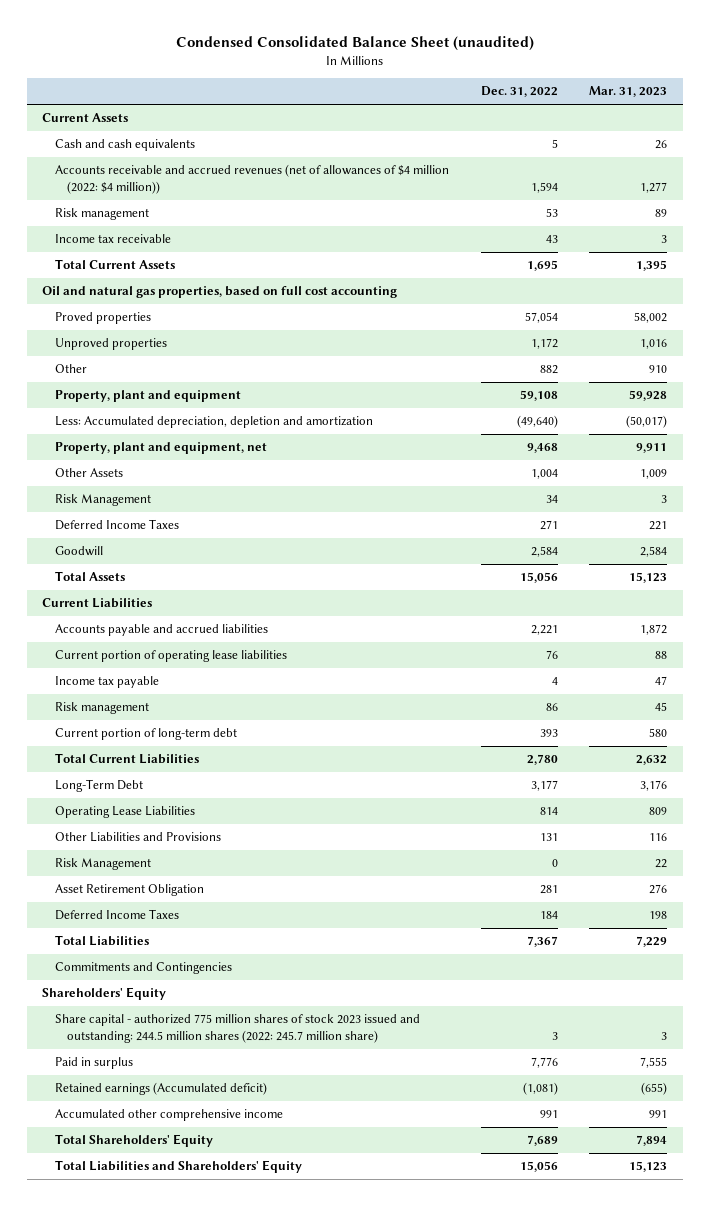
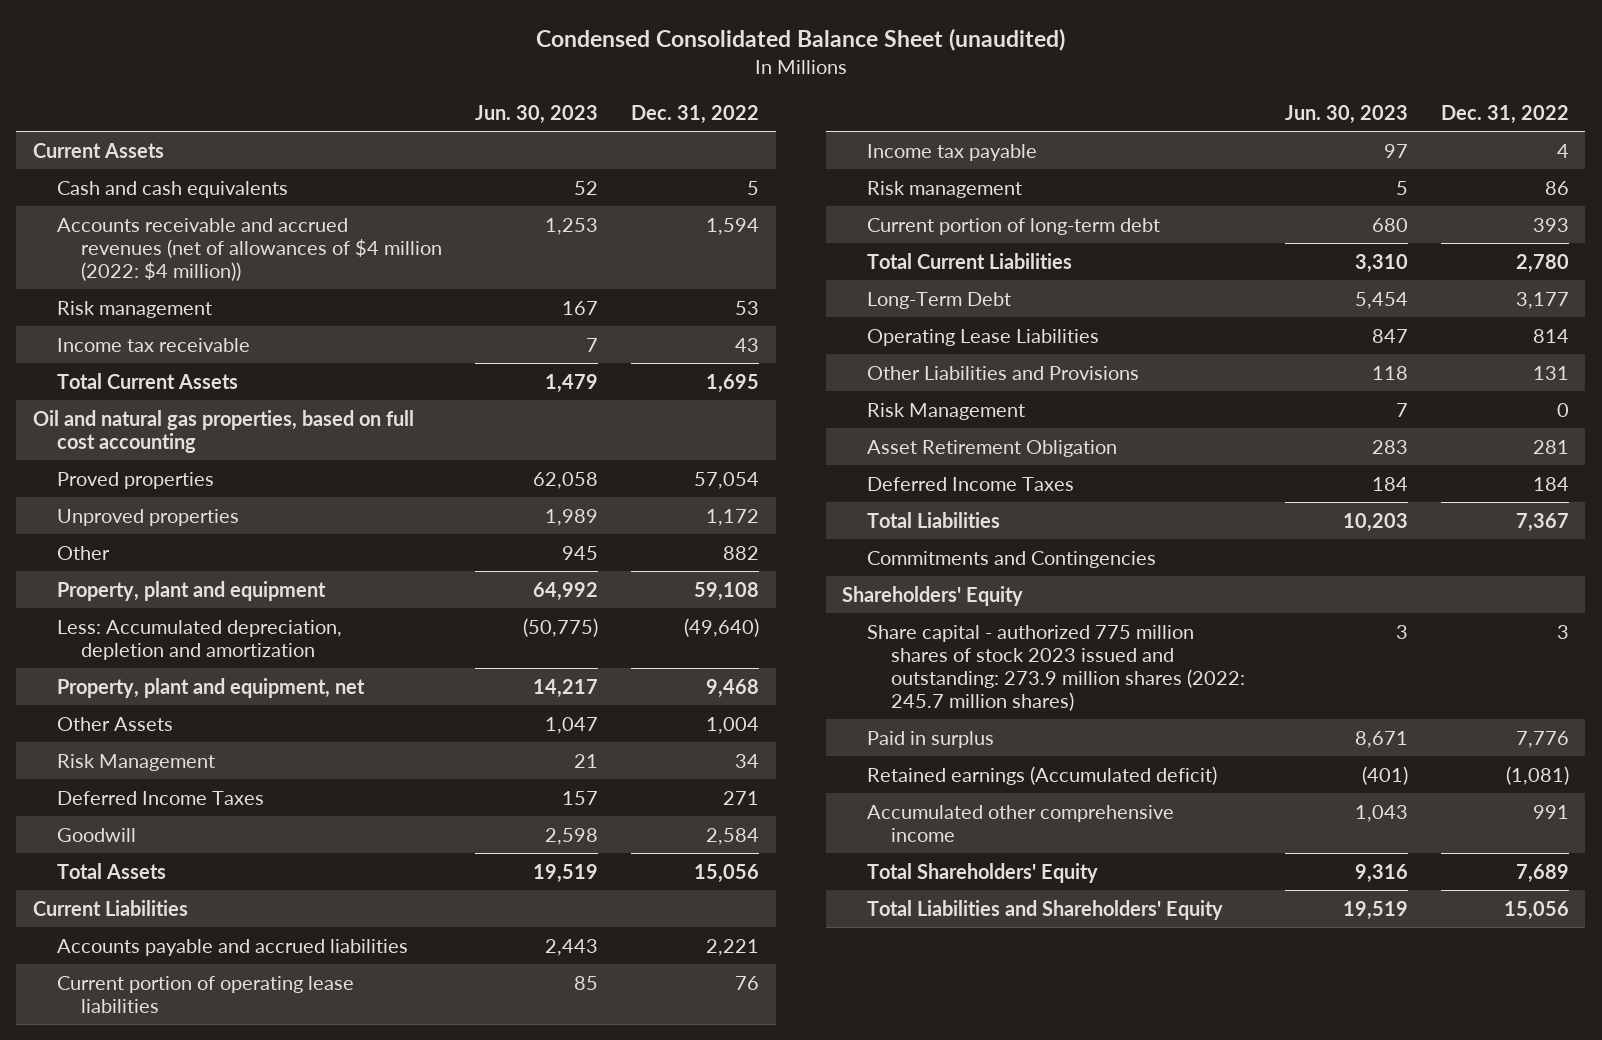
[589,86,668,98] Mar. 31, 2023 -> none
none -> [475,105,599,125] Jun. 30, 2023
[54,1014,420,1044] Share capital - authorized 775 million shares of stock 2023 issued and outstanding: 244.5 million shares (2022: 245.7 million share) -> [866,624,1245,711] Share capital - authorized 775 million shares of stock 2023 issued and outstanding: 273.9 million shares (2022: 245.7 million shares)

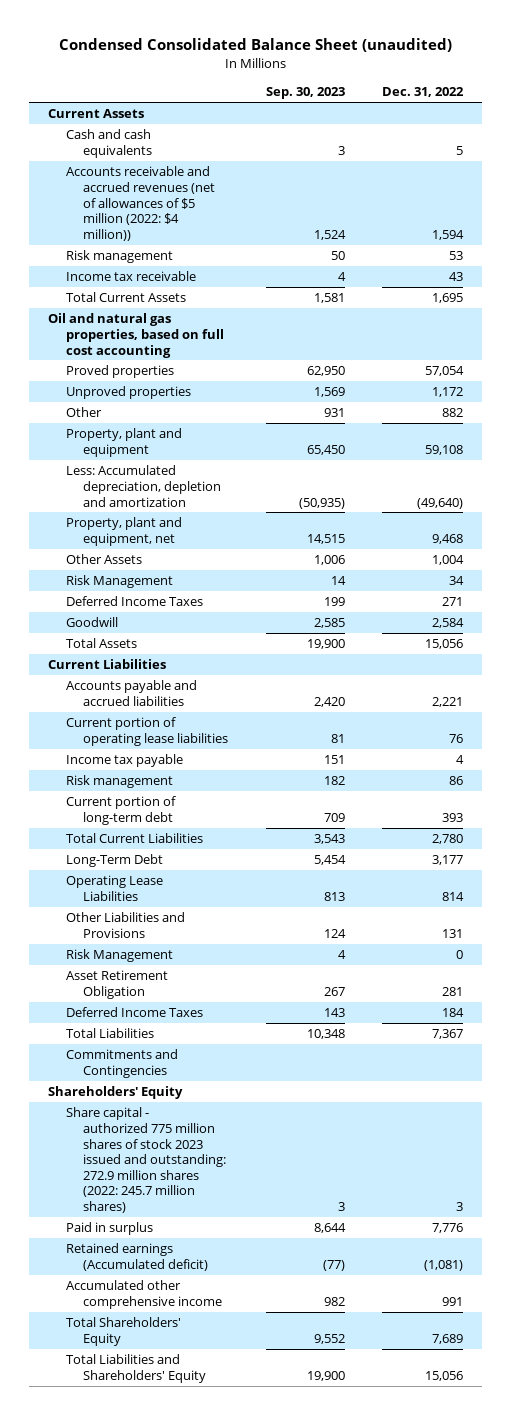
[475,105,599,125] Jun. 30, 2023 -> none
none -> [265,87,345,100] Sep. 30, 2023
[57,217,443,281] Accounts receivable and accrued revenues (net of allowances of $4 million (2022: $4 million)) -> [65,166,216,241] Accounts receivable and accrued revenues (net of allowances of $5 million (2022: $4 million))
[866,624,1245,711] Share capital - authorized 775 million shares of stock 2023 issued and outstanding: 273.9 million shares (2022: 245.7 million shares) -> [65,1107,227,1213] Share capital - authorized 775 million shares of stock 2023 issued and outstanding: 272.9 million shares (2022: 245.7 million shares)

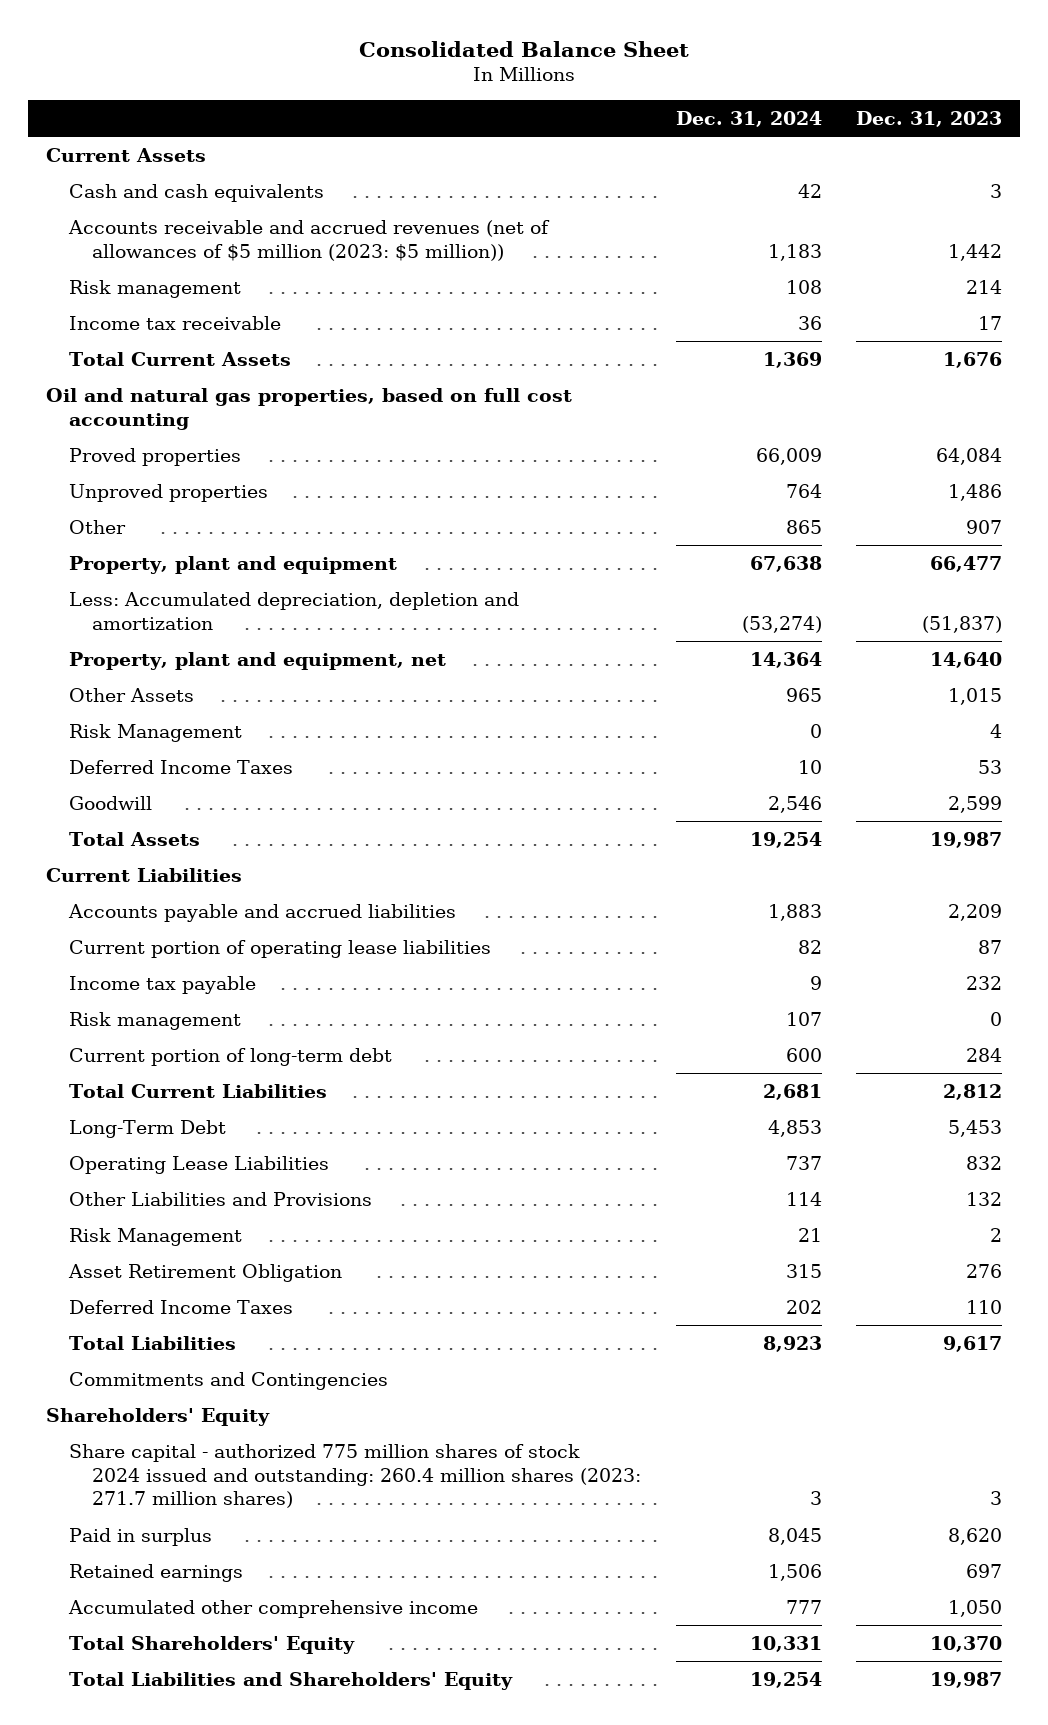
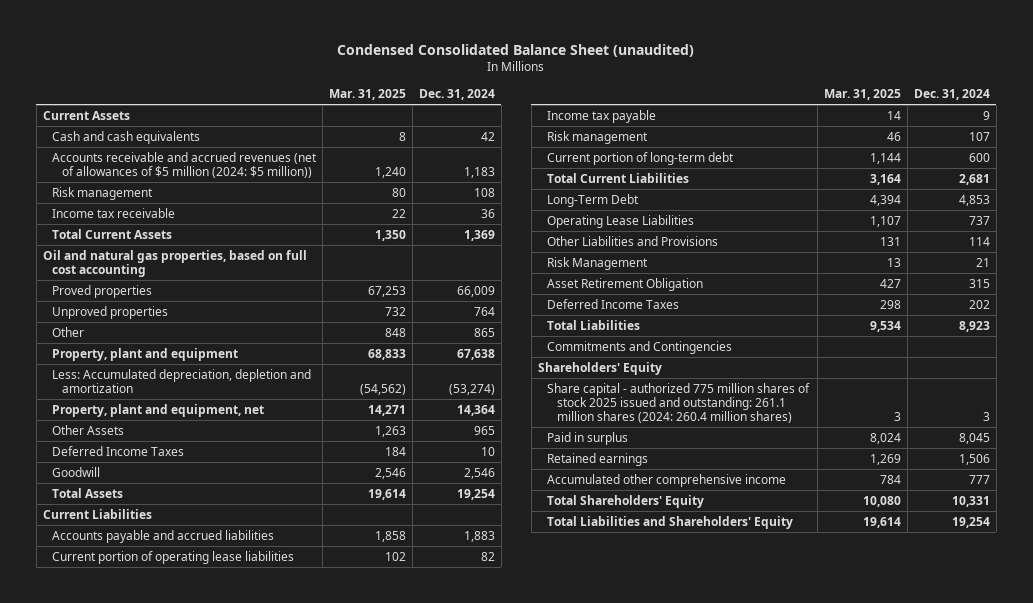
[359,40,690,57] Consolidated Balance Sheet -> [337,43,695,57] Condensed Consolidated Balance Sheet (unaudited)
[856,110,1003,127] Dec. 31, 2023 -> none
none -> [328,89,406,101] Mar. 31, 2025
[67,219,550,261] Accounts receivable and accrued revenues (net of allowances of $5 million (2023: $5 million)) -> [52,151,318,178] Accounts receivable and accrued revenues (net of allowances of $5 million (2024: $5 million))
[68,723,242,742] Risk Management -> none
[68,1443,641,1509] Share capital - authorized 775 million shares of stock 2024 issued and outstanding: 260.4 million shares (2023: 271.7 million shares) -> [547,382,811,424] Share capital - authorized 775 million shares of stock 2025 issued and outstanding: 261.1 million shares (2024: 260.4 million shares)

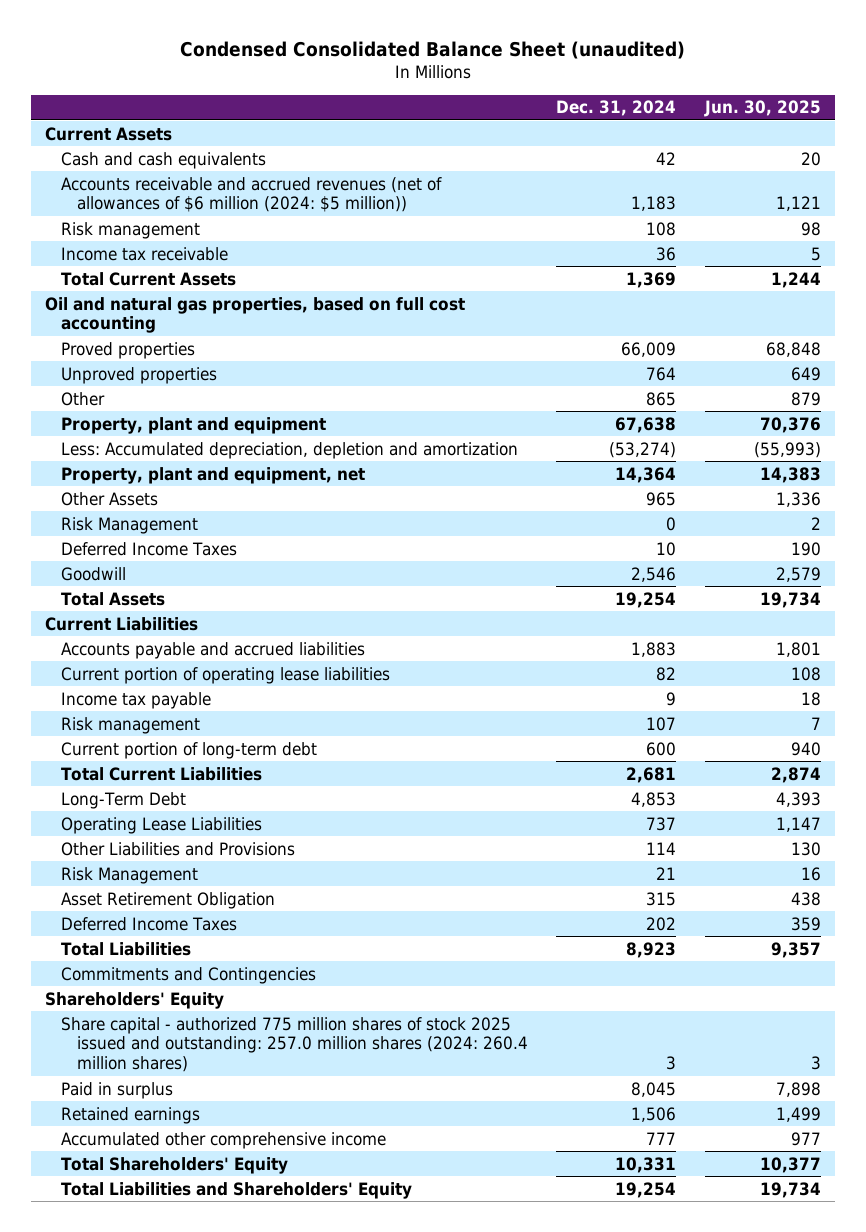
[328,89,406,101] Mar. 31, 2025 -> none
none -> [703,100,821,118] Jun. 30, 2025
[52,151,318,178] Accounts receivable and accrued revenues (net of allowances of $5 million (2024: $5 million)) -> [60,176,442,213] Accounts receivable and accrued revenues (net of allowances of $6 million (2024: $5 million))
none -> [60,516,198,534] Risk Management
[547,382,811,424] Share capital - authorized 775 million shares of stock 2025 issued and outstanding: 261.1 million shares (2024: 260.4 million shares) -> [60,1016,528,1073] Share capital - authorized 775 million shares of stock 2025 issued and outstanding: 257.0 million shares (2024: 260.4 million shares)

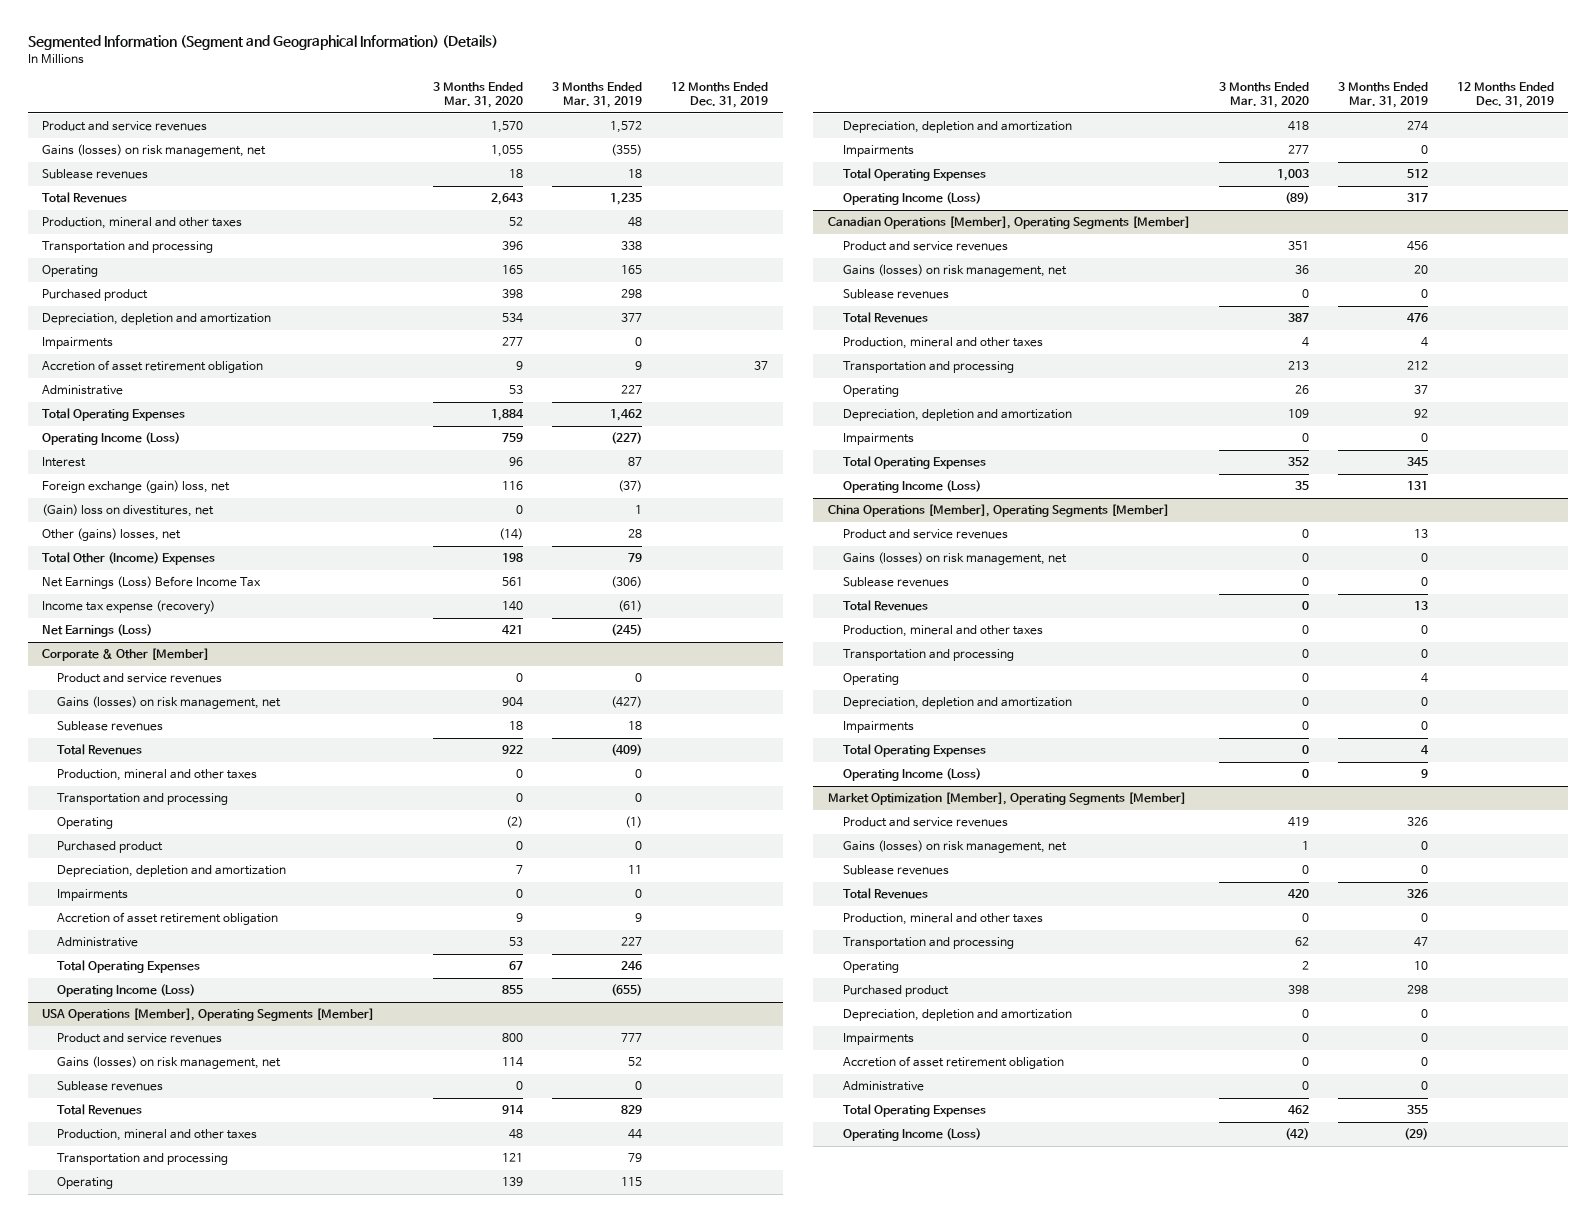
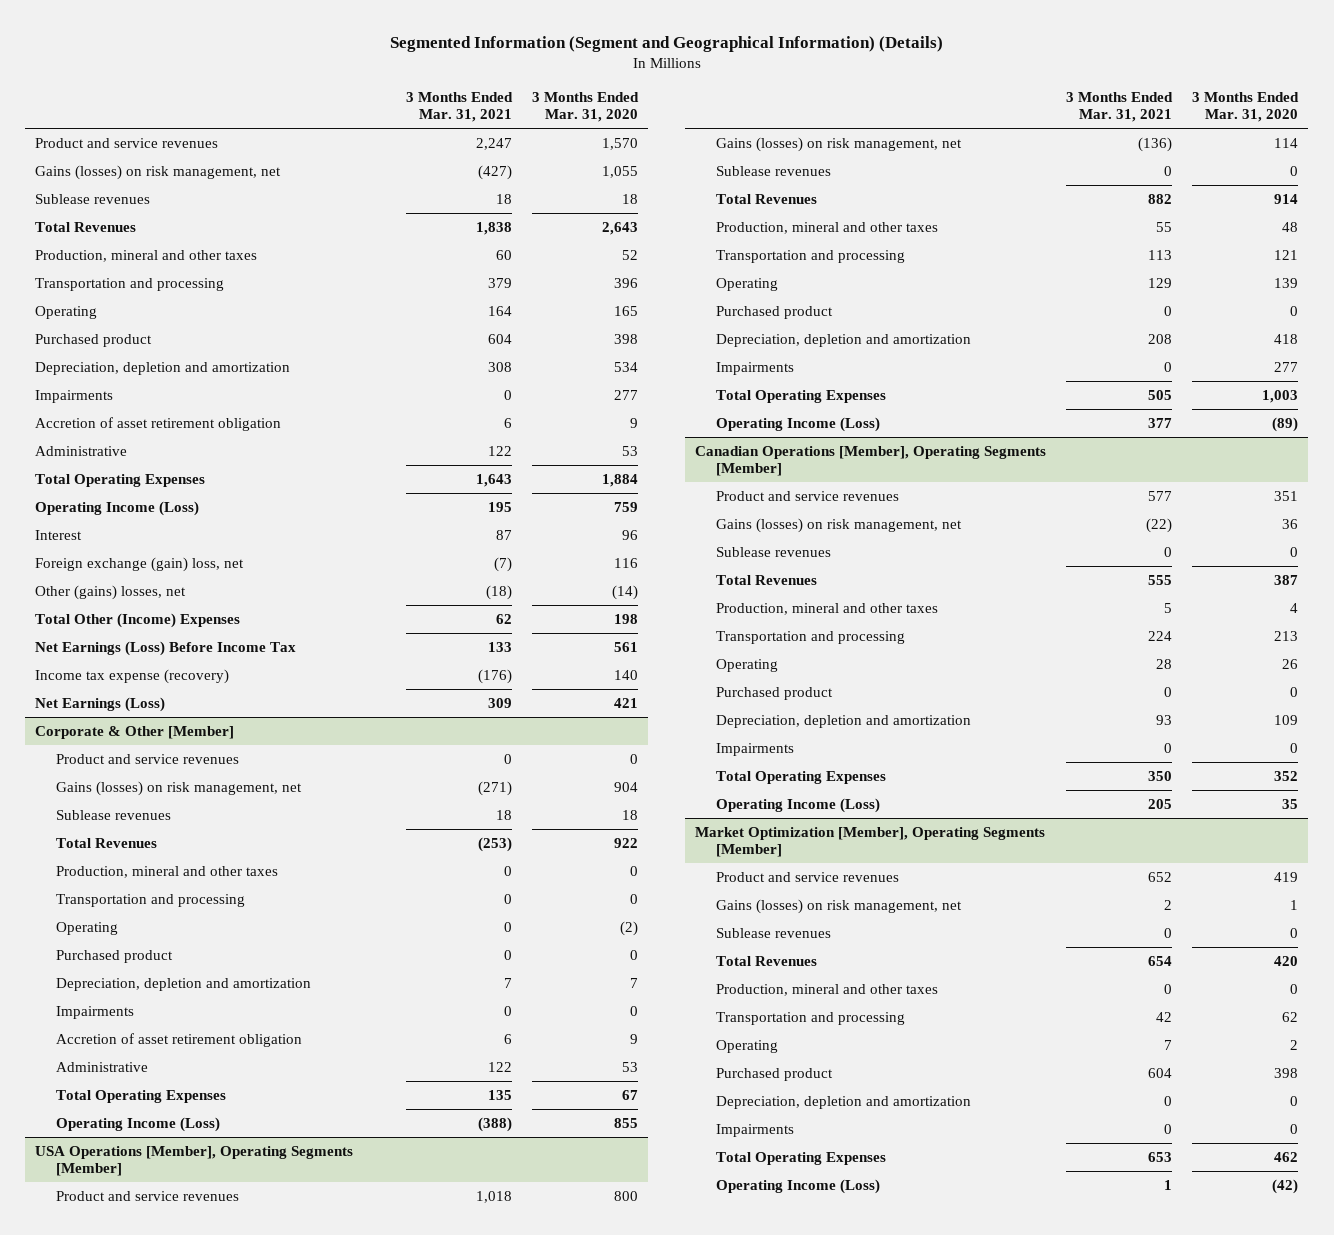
[552,81,643,109] 3 Months Ended Mar. 31, 2019 -> none
[671,81,769,109] 12 Months Ended Dec. 31, 2019 -> none
none -> [406,91,514,123] 3 Months Ended Mar. 31, 2021
[42,504,215,518] (Gain) loss on divestitures, net -> none
none -> [715,305,833,319] Purchased product
none -> [715,686,833,700] Purchased product
[827,504,1169,518] China Operations [Member], Operating Segments [Member] -> none
[842,529,1008,540] Product and service revenues -> none
[842,552,1067,566] Gains (losses) on risk management, net -> none
[842,577,949,588] Sublease revenues -> none
[842,600,928,612] Total Revenues -> none
[842,625,1043,638] Production, mineral and other taxes -> none
[842,649,1014,662] Transportation and processing -> none
[842,673,899,686] Operating -> none
[842,697,1072,710] Depreciation, depletion and amortization -> none
[842,721,914,734] Impairments -> none
[842,744,986,758] Total Operating Expenses -> none
[842,768,981,782] Operating Income (Loss) -> none
[842,1056,1064,1070] Accretion of asset retirement obligation -> none
[842,1081,924,1092] Administrative -> none

